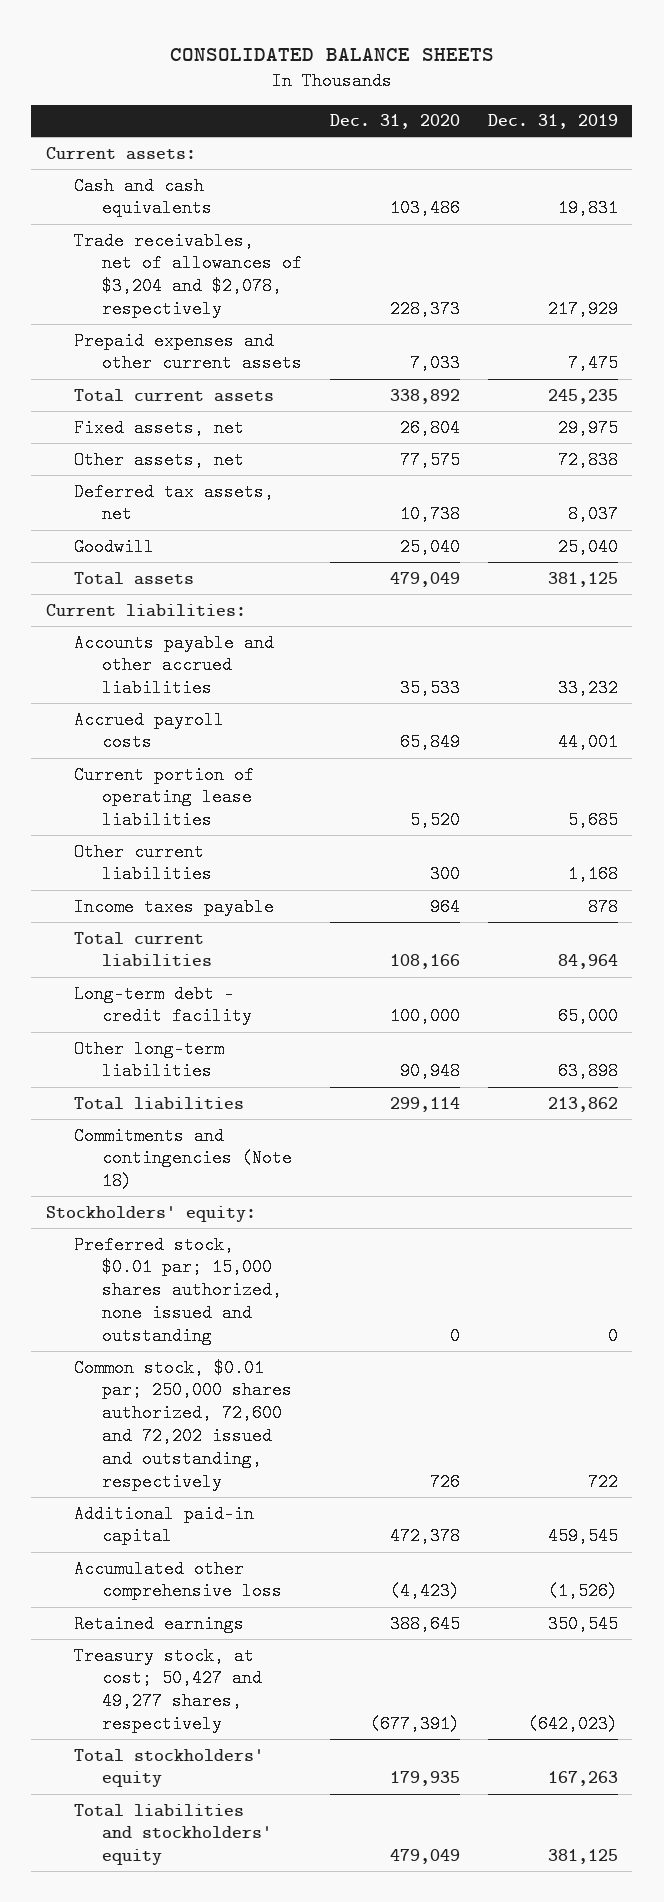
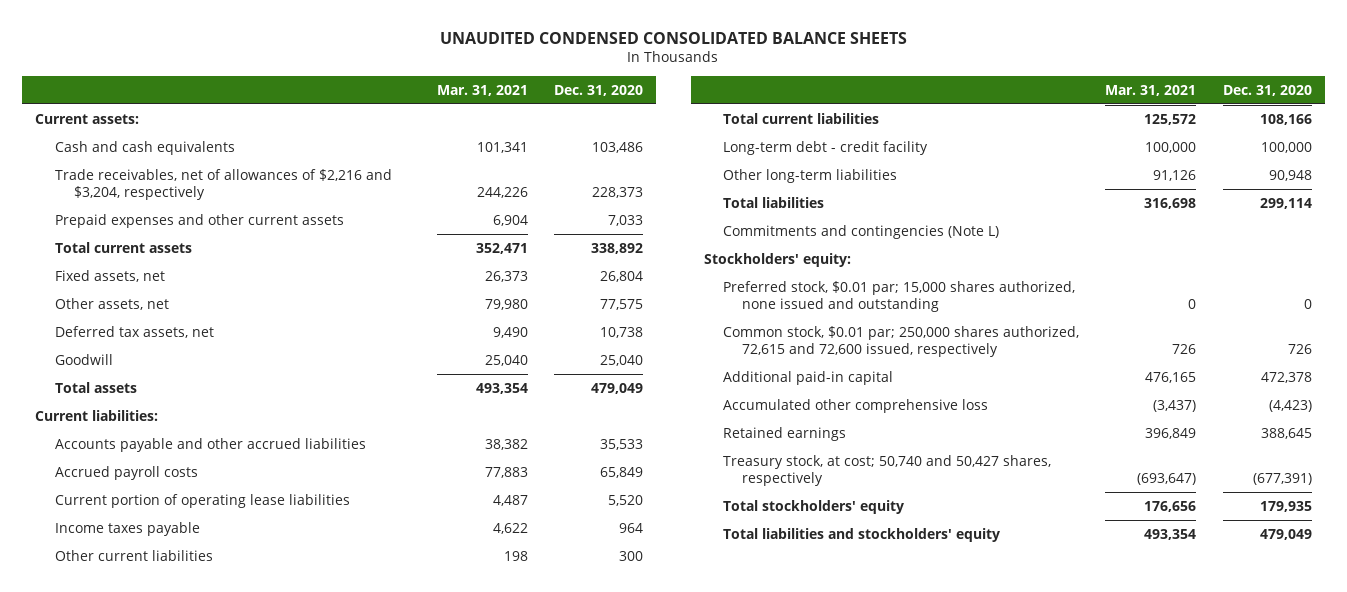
[169,47,494,61] CONSOLIDATED BALANCE SHEETS -> [440,31,908,44] UNAUDITED CONDENSED CONSOLIDATED BALANCE SHEETS
[488,114,619,130] Dec. 31, 2019 -> none
none -> [436,84,528,96] Mar. 31, 2021
[73,231,302,319] Trade receivables, net of allowances of $3,204 and $2,078, respectively -> [54,168,392,201] Trade receivables, net of allowances of $2,216 and $3,204, respectively
[73,842,212,884] Other current liabilities -> [54,549,213,561] Other current liabilities
[73,1126,292,1191] Commitments and contingencies (Note 18) -> [722,224,999,239] Commitments and contingencies (Note L)
[73,1358,292,1491] Common stock, $0.01 par; 250,000 shares authorized, 72,600 and 72,202 issued and outstanding, respectively -> [722,325,1079,358] Common stock, $0.01 par; 250,000 shares authorized, 72,615 and 72,600 issued, respectively
[73,1646,262,1734] Treasury stock, at cost; 50,427 and 49,277 shares, respectively -> [722,454,1051,487] Treasury stock, at cost; 50,740 and 50,427 shares, respectively

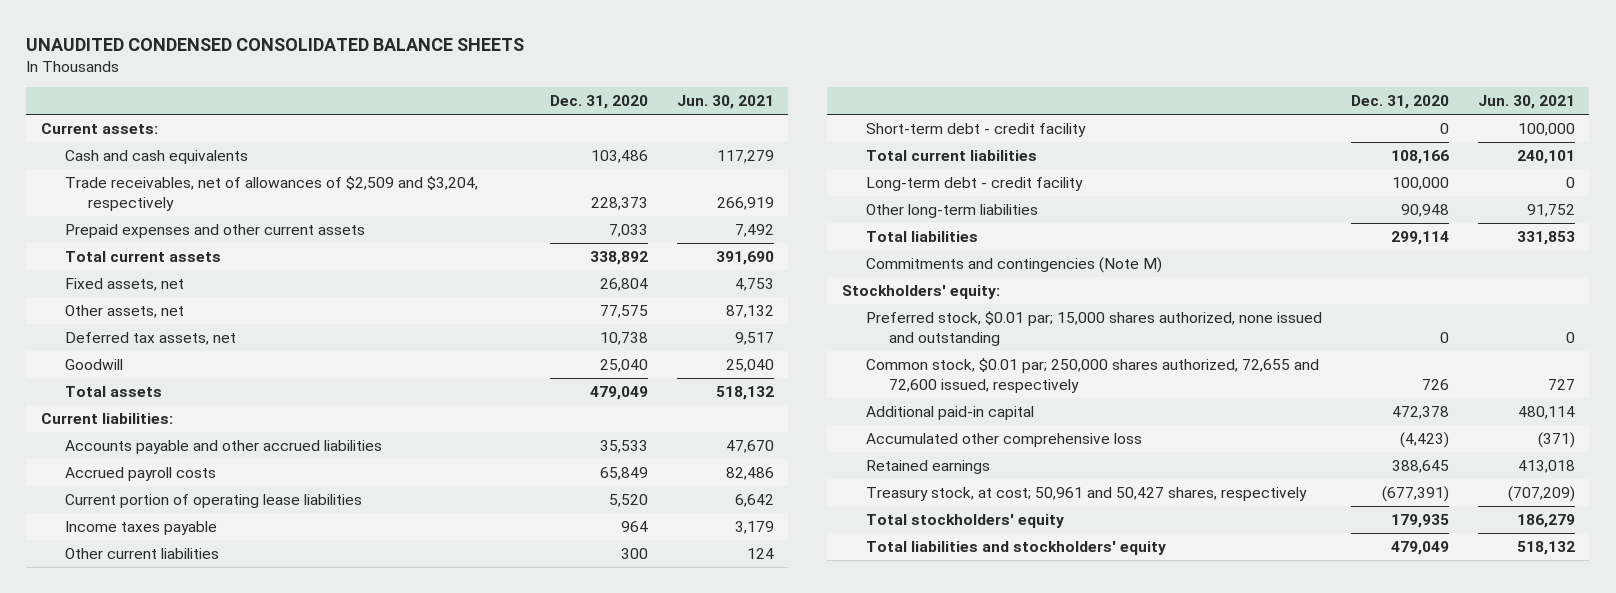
[436,84,528,96] Mar. 31, 2021 -> none
none -> [676,95,774,110] Jun. 30, 2021
[54,168,392,201] Trade receivables, net of allowances of $2,216 and $3,204, respectively -> [64,175,478,211] Trade receivables, net of allowances of $2,509 and $3,204, respectively
none -> [865,122,1086,137] Short-term debt - credit facility
[722,224,999,239] Commitments and contingencies (Note L) -> [865,256,1162,273] Commitments and contingencies (Note M)
[722,325,1079,358] Common stock, $0.01 par; 250,000 shares authorized, 72,615 and 72,600 issued, respectively -> [865,357,1319,393] Common stock, $0.01 par; 250,000 shares authorized, 72,655 and 72,600 issued, respectively
[722,454,1051,487] Treasury stock, at cost; 50,740 and 50,427 shares, respectively -> [865,486,1307,501] Treasury stock, at cost; 50,961 and 50,427 shares, respectively

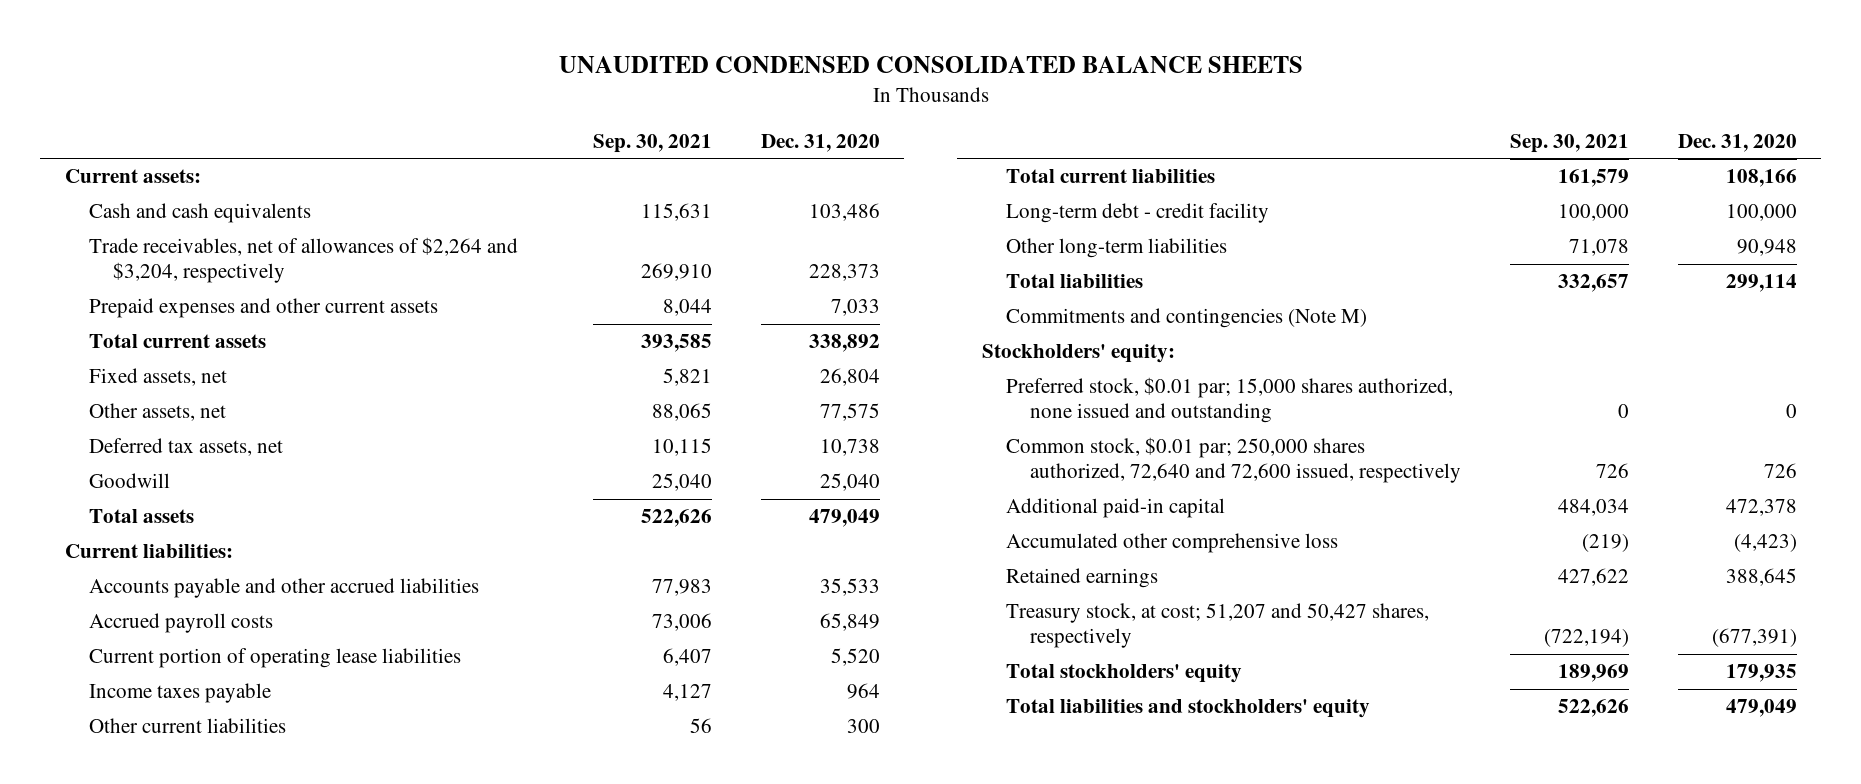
[676,95,774,110] Jun. 30, 2021 -> none
none -> [592,133,712,153] Sep. 30, 2021
[64,175,478,211] Trade receivables, net of allowances of $2,509 and $3,204, respectively -> [88,237,518,284] Trade receivables, net of allowances of $2,264 and $3,204, respectively
[865,122,1086,137] Short-term debt - credit facility -> none
[865,357,1319,393] Common stock, $0.01 par; 250,000 shares authorized, 72,655 and 72,600 issued, respectively -> [1005,437,1462,484] Common stock, $0.01 par; 250,000 shares authorized, 72,640 and 72,600 issued, respectively
[865,486,1307,501] Treasury stock, at cost; 50,961 and 50,427 shares, respectively -> [1005,603,1429,649] Treasury stock, at cost; 51,207 and 50,427 shares, respectively

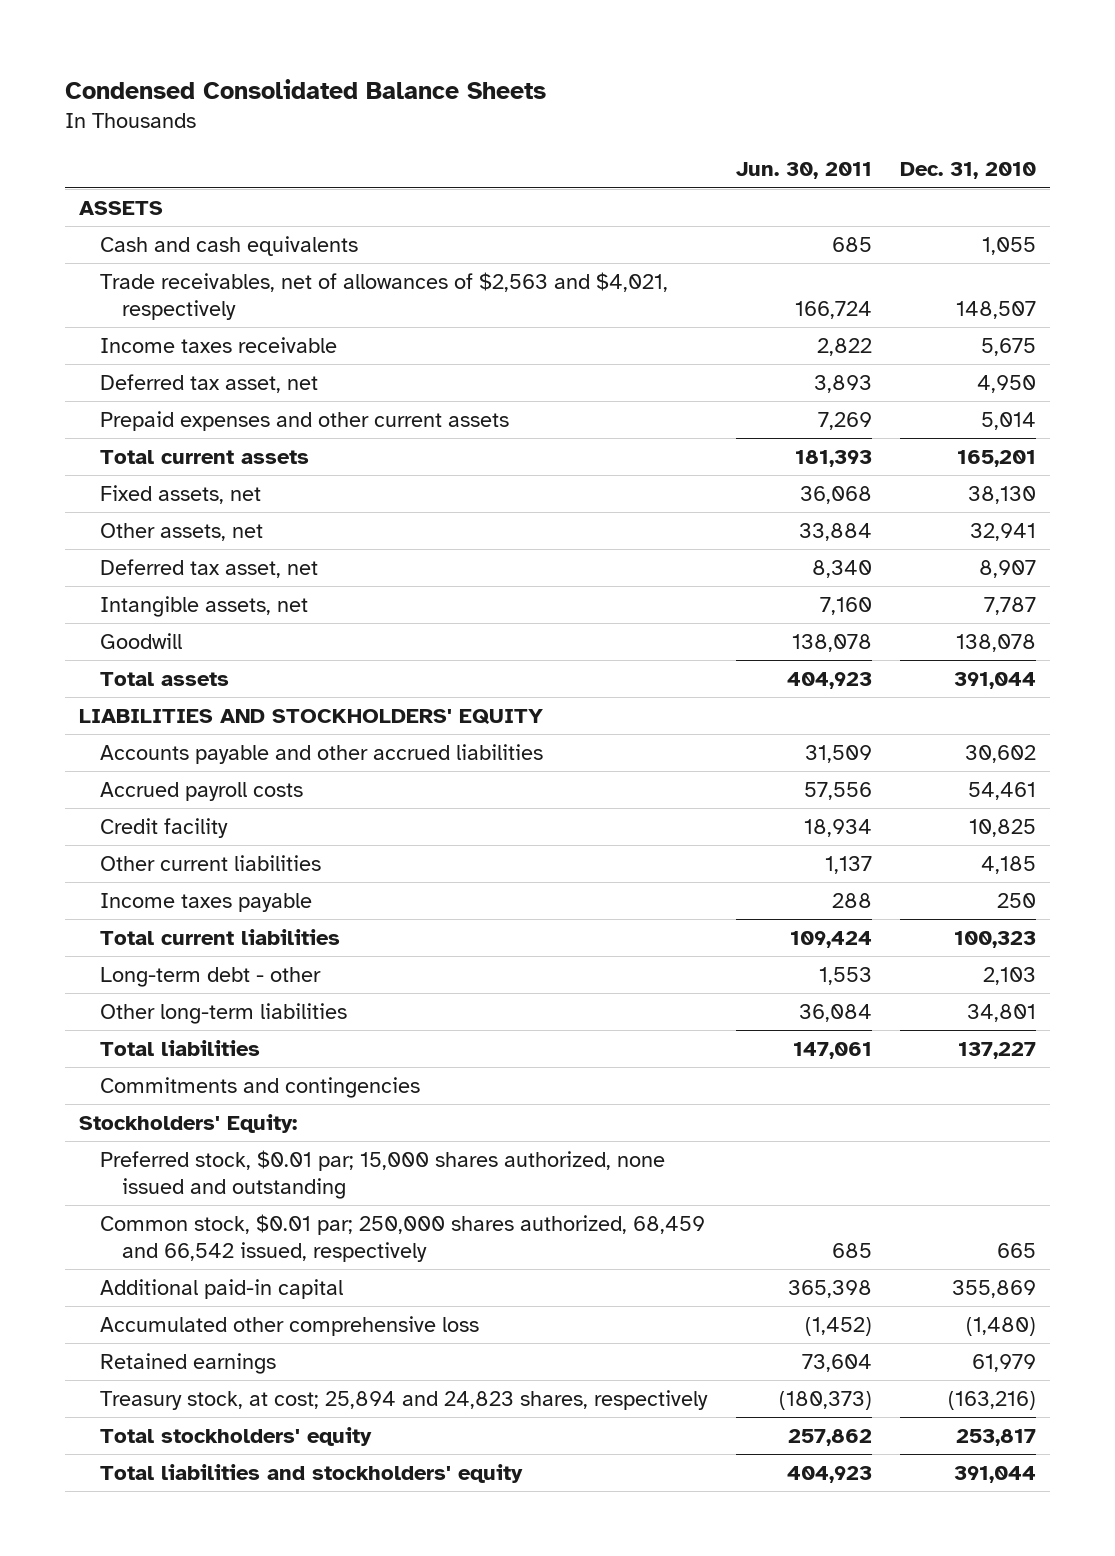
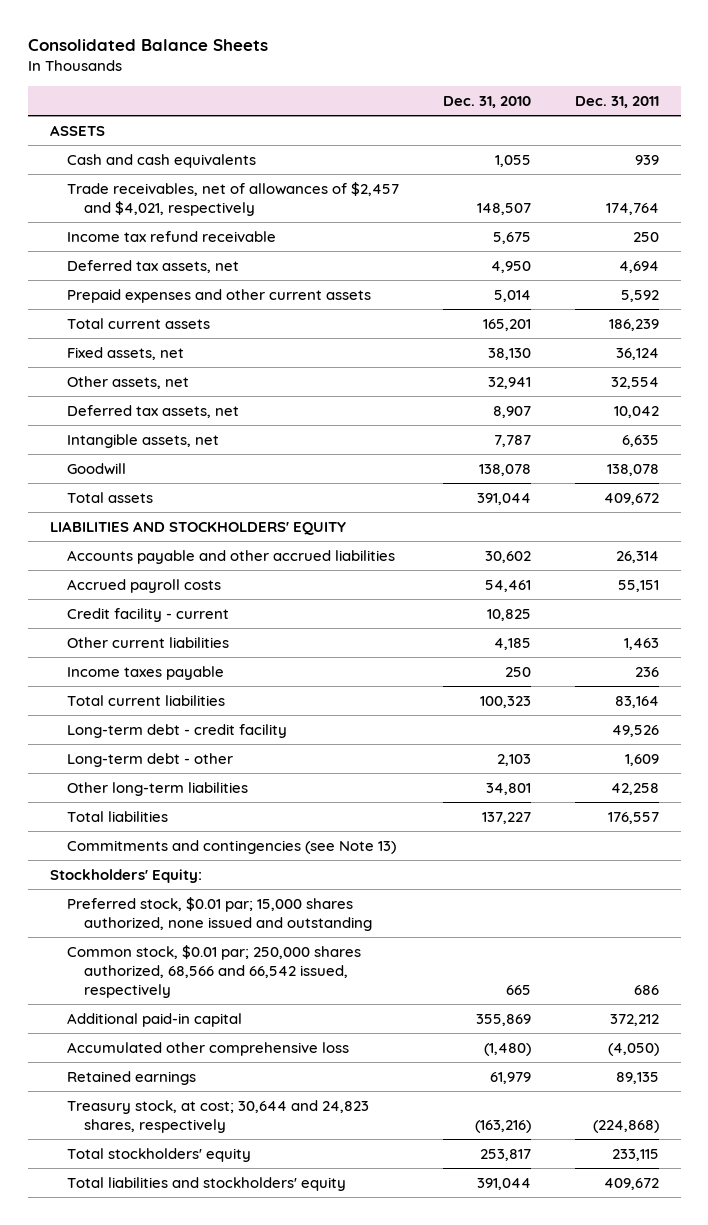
[64,78,546,99] Condensed Consolidated Balance Sheets -> [27,38,268,51] Consolidated Balance Sheets
[735,162,872,180] Jun. 30, 2011 -> none
none -> [574,95,659,108] Dec. 31, 2011
[100,272,669,320] Trade receivables, net of allowances of $2,563 and $4,021, respectively -> [66,181,399,216] Trade receivables, net of allowances of $2,457 and $4,021, respectively
[100,337,338,354] Income taxes receivable -> [66,230,276,242] Income tax refund receivable
[100,374,319,394] Deferred tax asset, net -> [66,259,239,273] Deferred tax assets, net
[100,559,319,579] Deferred tax asset, net -> [66,404,239,418] Deferred tax assets, net
[100,818,229,839] Credit facility -> [66,607,229,622] Credit facility - current
none -> [66,723,287,738] Long-term debt - credit facility
[100,1077,421,1099] Commitments and contingencies -> [66,839,396,854] Commitments and contingencies (see Note 13)
[100,1214,706,1262] Common stock, $0.01 par; 250,000 shares authorized, 68,459 and 66,542 issued, respectively -> [66,944,361,998] Common stock, $0.01 par; 250,000 shares authorized, 68,566 and 66,542 issued, respectively
[100,1390,709,1411] Treasury stock, at cost; 25,894 and 24,823 shares, respectively -> [66,1099,369,1133] Treasury stock, at cost; 30,644 and 24,823 shares, respectively

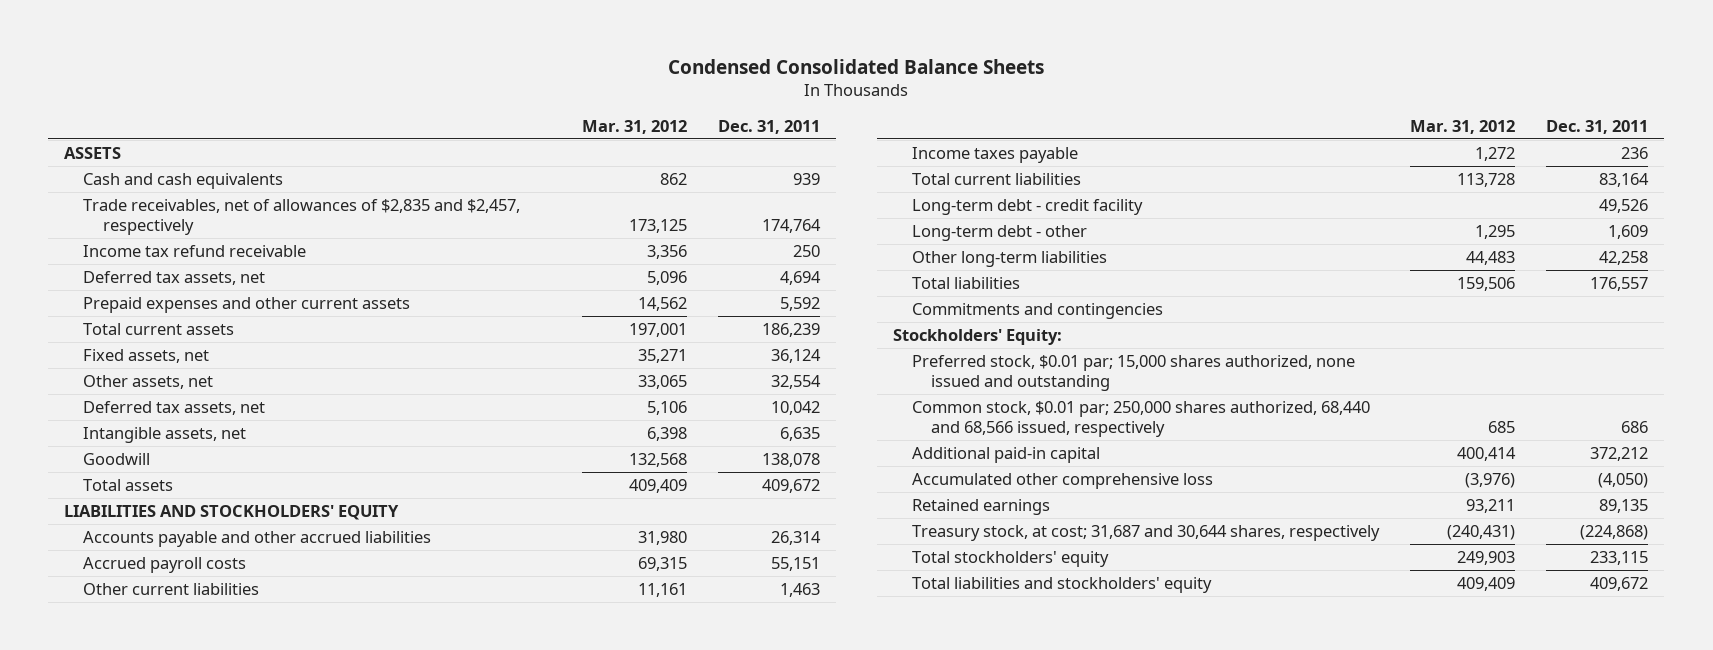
[27,38,268,51] Consolidated Balance Sheets -> [668,59,1045,75] Condensed Consolidated Balance Sheets
[442,95,531,108] Dec. 31, 2010 -> none
none -> [581,119,687,134] Mar. 31, 2012
[66,181,399,216] Trade receivables, net of allowances of $2,457 and $4,021, respectively -> [83,198,521,236] Trade receivables, net of allowances of $2,835 and $2,457, respectively
[66,607,229,622] Credit facility - current -> none
[66,839,396,854] Commitments and contingencies (see Note 13) -> [911,302,1163,319] Commitments and contingencies
[66,944,361,998] Common stock, $0.01 par; 250,000 shares authorized, 68,566 and 66,542 issued, respectively -> [911,400,1370,438] Common stock, $0.01 par; 250,000 shares authorized, 68,440 and 68,566 issued, respectively
[66,1099,369,1133] Treasury stock, at cost; 30,644 and 24,823 shares, respectively -> [911,524,1380,541] Treasury stock, at cost; 31,687 and 30,644 shares, respectively

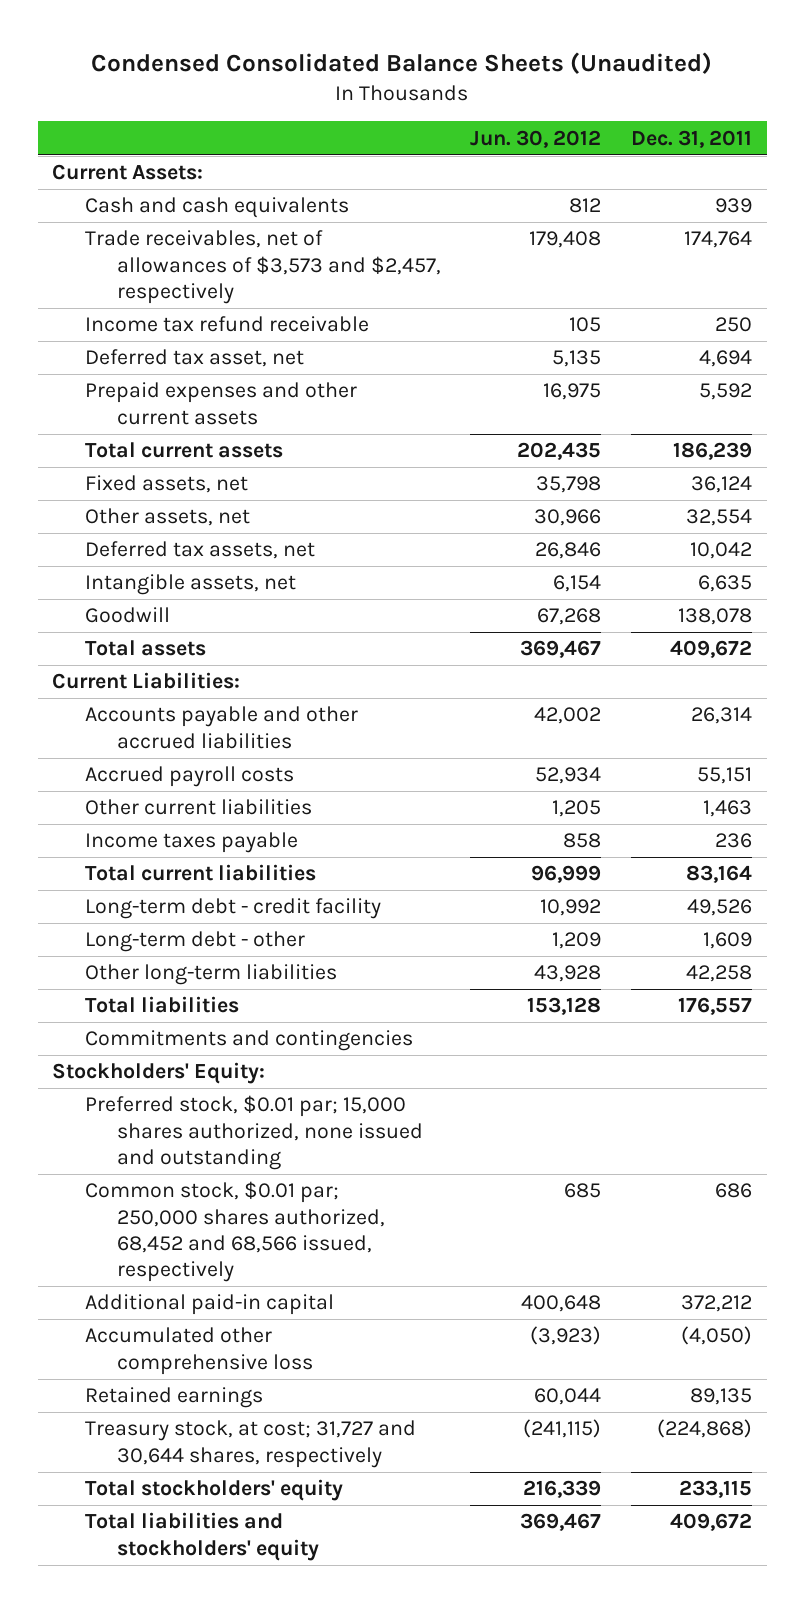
[668,59,1045,75] Condensed Consolidated Balance Sheets -> [91,51,713,74] Condensed Consolidated Balance Sheets (Unaudited)
[581,119,687,134] Mar. 31, 2012 -> none
none -> [470,129,602,148] Jun. 30, 2012
[64,146,122,159] ASSETS -> [52,164,204,181] Current Assets:
[83,198,521,236] Trade receivables, net of allowances of $2,835 and $2,457, respectively -> [84,230,442,304] Trade receivables, net of allowances of $3,573 and $2,457, respectively
[83,270,266,285] Deferred tax assets, net -> [84,349,304,368] Deferred tax asset, net
[64,504,400,520] LIABILITIES AND STOCKHOLDERS' EQUITY -> none
none -> [52,672,241,690] Current Liabilities:
[911,400,1370,438] Common stock, $0.01 par; 250,000 shares authorized, 68,440 and 68,566 issued, respectively -> [84,1181,386,1283] Common stock, $0.01 par; 250,000 shares authorized, 68,452 and 68,566 issued, respectively
[911,524,1380,541] Treasury stock, at cost; 31,687 and 30,644 shares, respectively -> [84,1420,416,1468] Treasury stock, at cost; 31,727 and 30,644 shares, respectively

